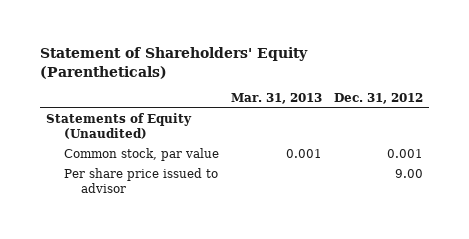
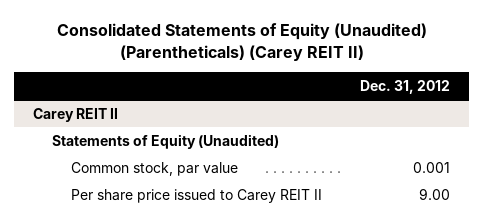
[40,47,309,79] Statement of Shareholders' Equity (Parentheticals) -> [56,23,427,61] Consolidated Statements of Equity (Unaudited) (Parentheticals) (Carey REIT II)
[230,93,322,105] Mar. 31, 2013 -> none
none -> [33,107,119,122] Carey REIT II
[63,168,218,193] Per share price issued to advisor -> [71,188,323,203] Per share price issued to Carey REIT II

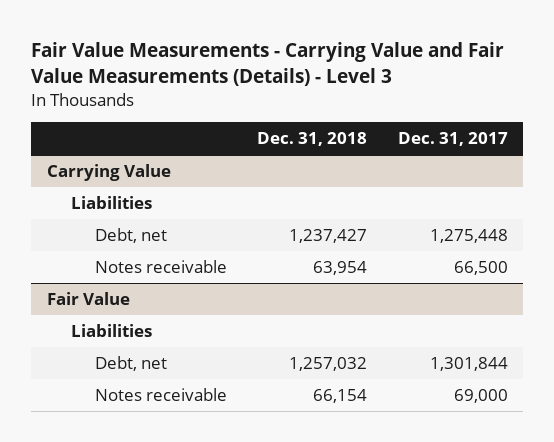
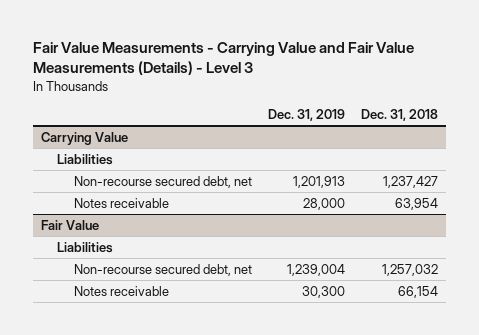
[397,132,508,147] Dec. 31, 2017 -> none
none -> [267,109,345,122] Dec. 31, 2019
[94,227,167,243] Debt, net -> [74,175,253,188] Non-recourse secured debt, net
[94,355,167,371] Debt, net -> [74,263,253,276] Non-recourse secured debt, net

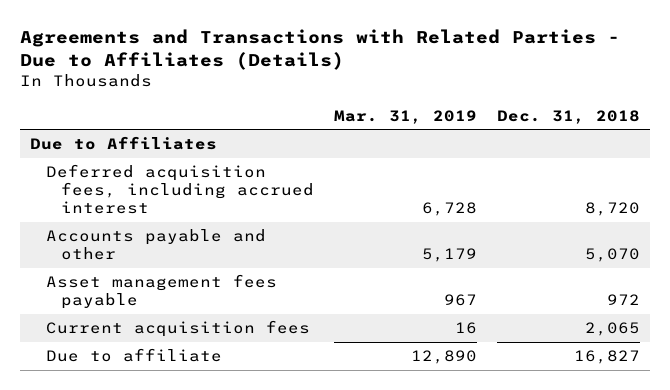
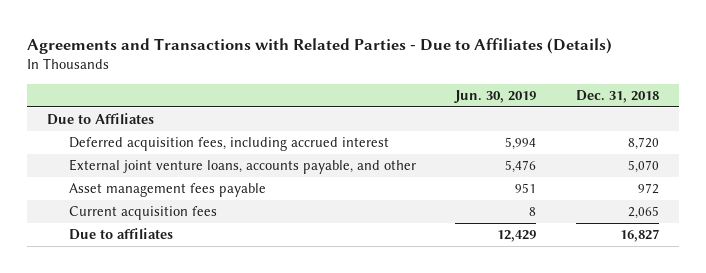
[334,109,478,124] Mar. 31, 2019 -> none
none -> [454,89,537,103] Jun. 30, 2019
[45,229,266,261] Accounts payable and other -> [68,159,416,175] External joint venture loans, accounts payable, and other
[45,348,222,363] Due to affiliate -> [68,228,173,241] Due to affiliates

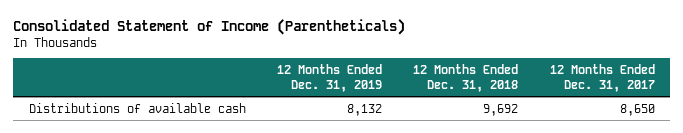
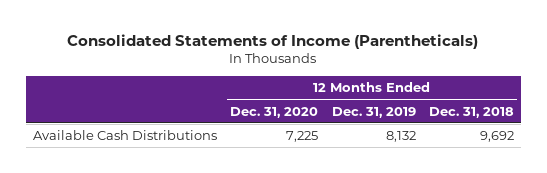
[13,19,406,36] Consolidated Statement of Income (Parentheticals) -> [67,34,479,50] Consolidated Statements of Income (Parentheticals)
[549,64,655,93] 12 Months Ended Dec. 31, 2017 -> none
none -> [230,106,319,118] Dec. 31, 2020
[28,102,246,113] Distributions of available cash -> [32,130,217,141] Available Cash Distributions

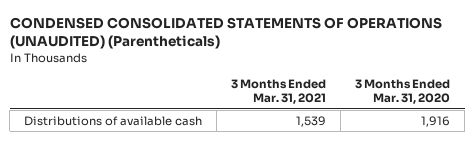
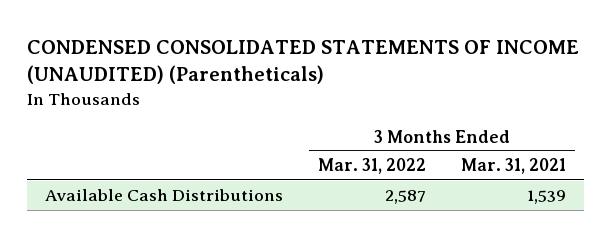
[9,17,442,50] CONDENSED CONSOLIDATED STATEMENTS OF OPERATIONS (UNAUDITED) (Parentheticals) -> [27,40,580,85] CONDENSED CONSOLIDATED STATEMENTS OF INCOME (UNAUDITED) (Parentheticals)
[355,79,451,105] 3 Months Ended Mar. 31, 2020 -> none
none -> [318,158,427,175] Mar. 31, 2022
[24,115,203,126] Distributions of available cash -> [44,189,283,202] Available Cash Distributions

